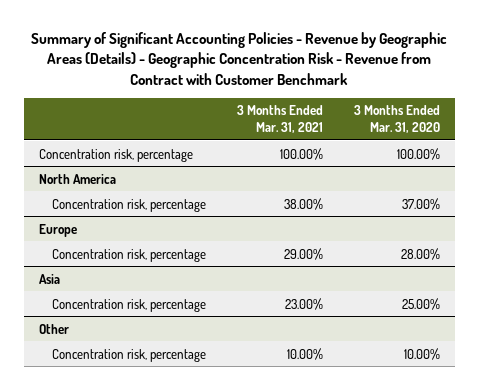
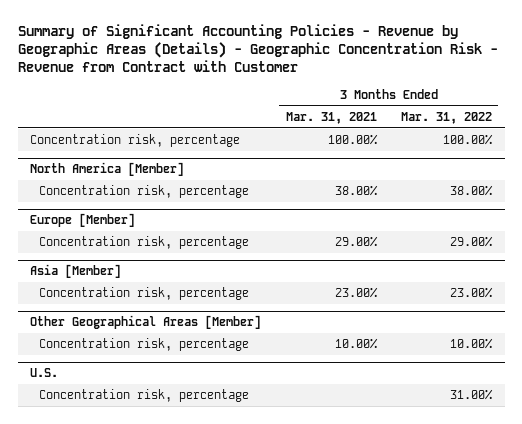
[31,31,448,85] Summary of Significant Accounting Policies - Revenue by Geographic Areas (Details) - Geographic Concentration Risk - Revenue from Contract with Customer Benchmark -> [17,23,498,72] Summary of Significant Accounting Policies - Revenue by Geographic Areas (Details) - Geographic Concentration Risk - Revenue from Contract with Customer
[353,105,440,133] 3 Months Ended Mar. 31, 2020 -> none
none -> [401,111,493,124] Mar. 31, 2022
[39,173,117,184] North America -> [29,162,184,177] North America [Member]
[39,223,78,237] Europe -> [29,213,135,228] Europe [Member]
[39,273,61,284] Asia -> [29,264,121,279] Asia [Member]
[39,323,70,334] Other -> [29,315,261,330] Other Geographical Areas [Member]
none -> [29,368,58,378] U.S.
none -> [38,389,249,403] Concentration risk, percentage

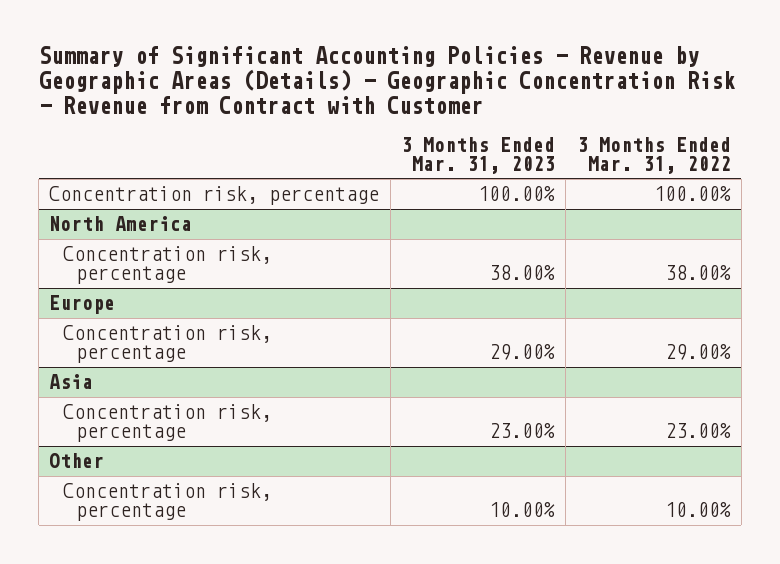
[285,111,377,124] Mar. 31, 2021 -> none
none -> [400,137,555,175] 3 Months Ended Mar. 31, 2023
[29,162,184,177] North America [Member] -> [49,216,193,232] North America
[29,213,135,228] Europe [Member] -> [49,295,116,315] Europe
[29,264,121,279] Asia [Member] -> [49,374,94,390] Asia
[29,315,261,330] Other Geographical Areas [Member] -> [49,453,105,469] Other
[29,368,58,378] U.S. -> none
[38,389,249,403] Concentration risk, percentage -> none

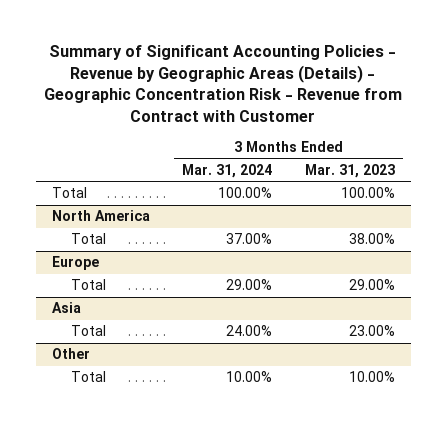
[576,137,731,175] 3 Months Ended Mar. 31, 2022 -> none
none -> [182,163,273,178] Mar. 31, 2024
[49,186,380,206] Concentration risk, percentage -> [52,187,88,199] Total
[62,246,272,285] Concentration risk, percentage -> [70,233,106,245] Total
[62,325,272,364] Concentration risk, percentage -> [70,279,106,291] Total
[62,404,272,443] Concentration risk, percentage -> [70,325,106,337] Total
[62,483,272,522] Concentration risk, percentage -> [70,371,106,383] Total

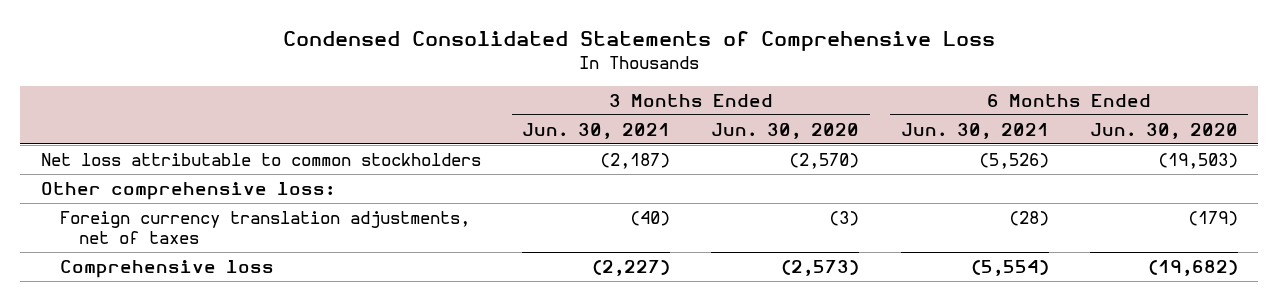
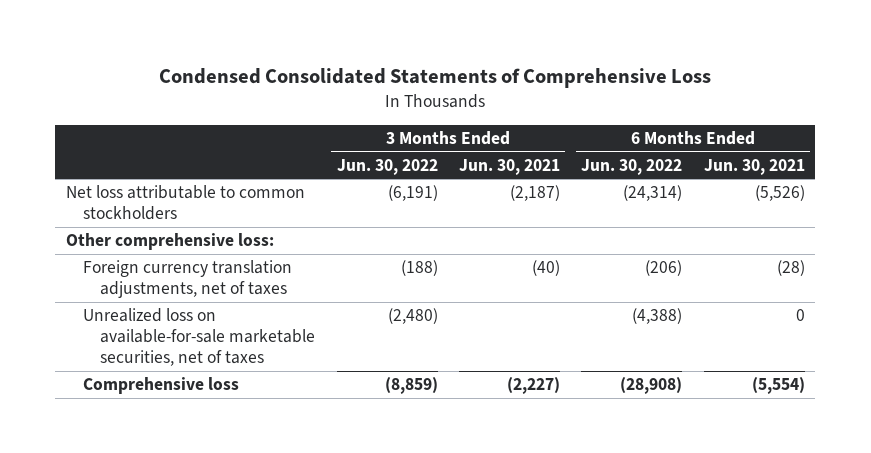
[711,122,860,139] Jun. 30, 2020 -> none
[1089,122,1238,139] Jun. 30, 2020 -> none
none -> [336,158,438,175] Jun. 30, 2022
none -> [581,158,683,175] Jun. 30, 2022
none -> [83,308,316,367] Unrealized loss on available-for-sale marketable securities, net of taxes

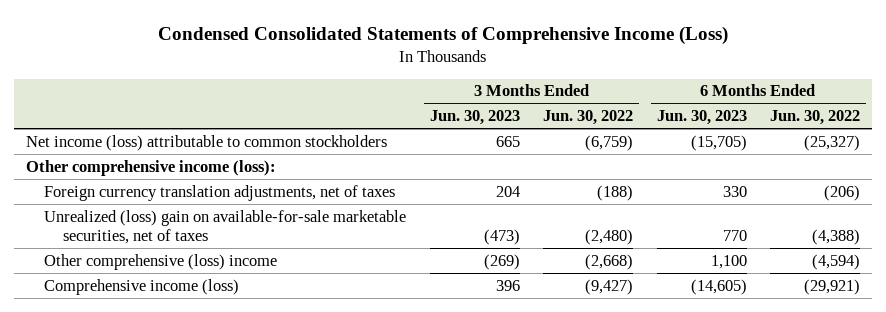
[159,67,712,88] Condensed Consolidated Statements of Comprehensive Loss -> [158,26,729,46] Condensed Consolidated Statements of Comprehensive Income (Loss)
[458,158,560,175] Jun. 30, 2021 -> none
[703,158,805,175] Jun. 30, 2021 -> none
none -> [429,110,520,126] Jun. 30, 2023
none -> [656,110,747,126] Jun. 30, 2023
[66,185,306,221] Net loss attributable to common stockholders -> [26,134,388,151] Net income (loss) attributable to common stockholders
[387,185,438,202] (6,191) -> [585,134,634,151] (6,759)
[623,185,683,202] (24,314) -> [804,134,861,151] (25,327)
[66,233,275,251] Other comprehensive loss: -> [26,159,277,176] Other comprehensive income (loss):
[83,308,316,367] Unrealized loss on available-for-sale marketable securities, net of taxes -> [44,209,407,244] Unrealized (loss) gain on available-for-sale marketable securities, net of taxes
none -> [44,253,278,270] Other comprehensive (loss) income
[83,377,240,395] Comprehensive loss -> [44,278,240,295] Comprehensive income (loss)
[384,377,438,395] (8,859) -> [585,278,634,295] (9,427)
[620,377,683,395] (28,908) -> [804,278,861,295] (29,921)

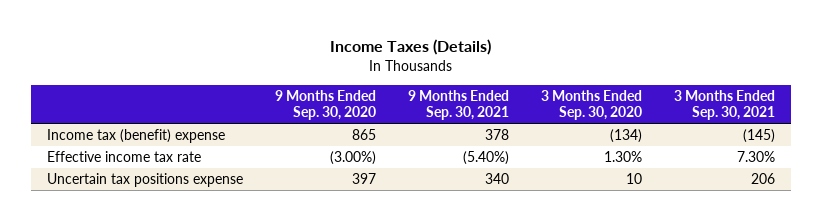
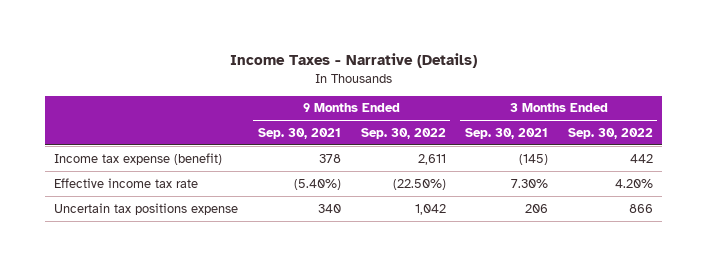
[330,39,492,56] Income Taxes (Details) -> [229,52,477,68] Income Taxes - Narrative (Details)
[274,89,376,121] 9 Months Ended Sep. 30, 2020 -> none
[541,89,643,121] 3 Months Ended Sep. 30, 2020 -> none
none -> [360,127,446,139] Sep. 30, 2022
none -> [567,127,653,139] Sep. 30, 2022
[46,128,225,143] Income tax (benefit) expense -> [54,152,223,165] Income tax expense (benefit)

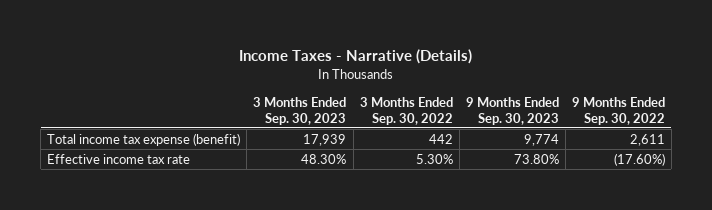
[257,127,341,139] Sep. 30, 2021 -> none
[465,127,549,139] Sep. 30, 2021 -> none
none -> [253,96,347,125] 3 Months Ended Sep. 30, 2023
none -> [465,96,559,125] 9 Months Ended Sep. 30, 2023
[54,202,239,215] Uncertain tax positions expense -> none
[54,152,223,165] Income tax expense (benefit) -> [47,132,241,146] Total income tax expense (benefit)
[392,178,446,190] (22.50%) -> [613,152,665,166] (17.60%)
[614,178,653,188] 4.20% -> [415,153,453,164] 5.30%

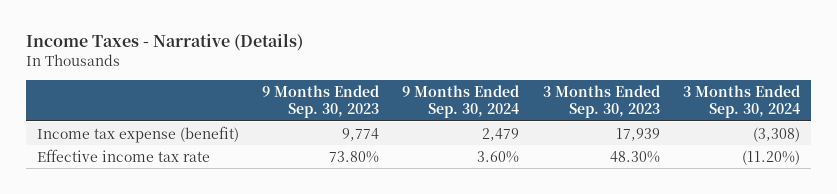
[359,96,453,125] 3 Months Ended Sep. 30, 2022 -> none
[571,96,665,125] 9 Months Ended Sep. 30, 2022 -> none
none -> [402,84,520,119] 9 Months Ended Sep. 30, 2024
none -> [682,84,800,119] 3 Months Ended Sep. 30, 2024
[47,132,241,146] Total income tax expense (benefit) -> [37,125,240,143] Income tax expense (benefit)

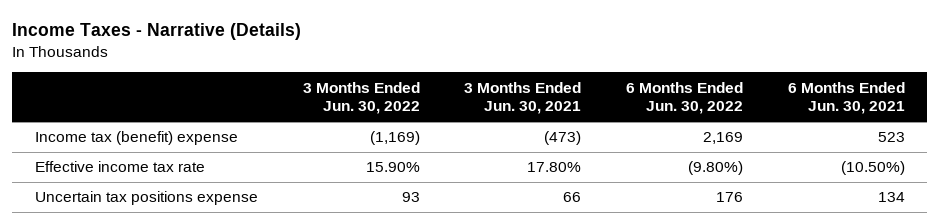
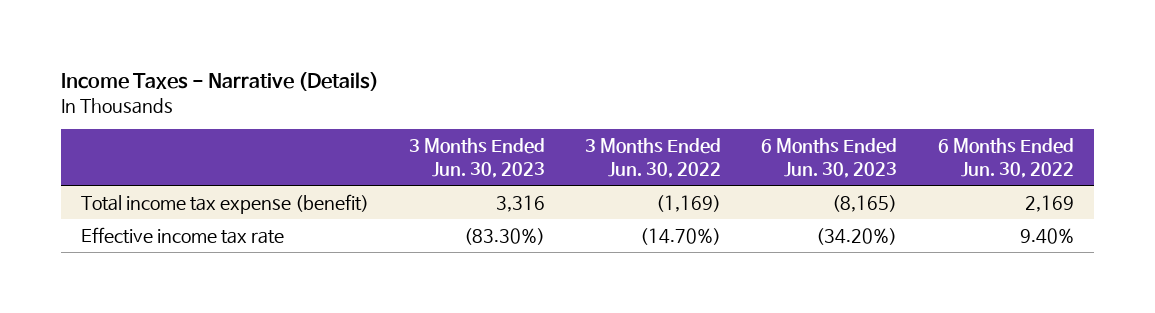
[464,81,582,115] 3 Months Ended Jun. 30, 2021 -> none
[787,81,905,115] 6 Months Ended Jun. 30, 2021 -> none
none -> [409,138,546,179] 3 Months Ended Jun. 30, 2023
none -> [761,138,898,179] 6 Months Ended Jun. 30, 2023
[34,191,258,206] Uncertain tax positions expense -> none
[34,131,238,146] Income tax (benefit) expense -> [81,193,370,214] Total income tax expense (benefit)
[365,162,420,173] 15.90% -> [640,227,722,245] (14.70%)
[688,161,744,176] (9.80%) -> [1019,227,1074,244] 9.40%

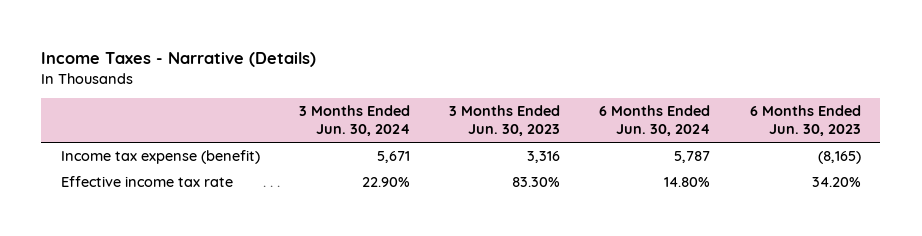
[585,138,722,179] 3 Months Ended Jun. 30, 2022 -> none
[937,138,1074,179] 6 Months Ended Jun. 30, 2022 -> none
none -> [299,105,411,137] 3 Months Ended Jun. 30, 2024
none -> [599,105,711,137] 6 Months Ended Jun. 30, 2024
[81,193,370,214] Total income tax expense (benefit) -> [61,150,261,165] Income tax expense (benefit)
[464,227,546,245] (83.30%) -> [512,177,561,188] 83.30%
[816,227,898,245] (34.20%) -> [811,177,861,188] 34.20%

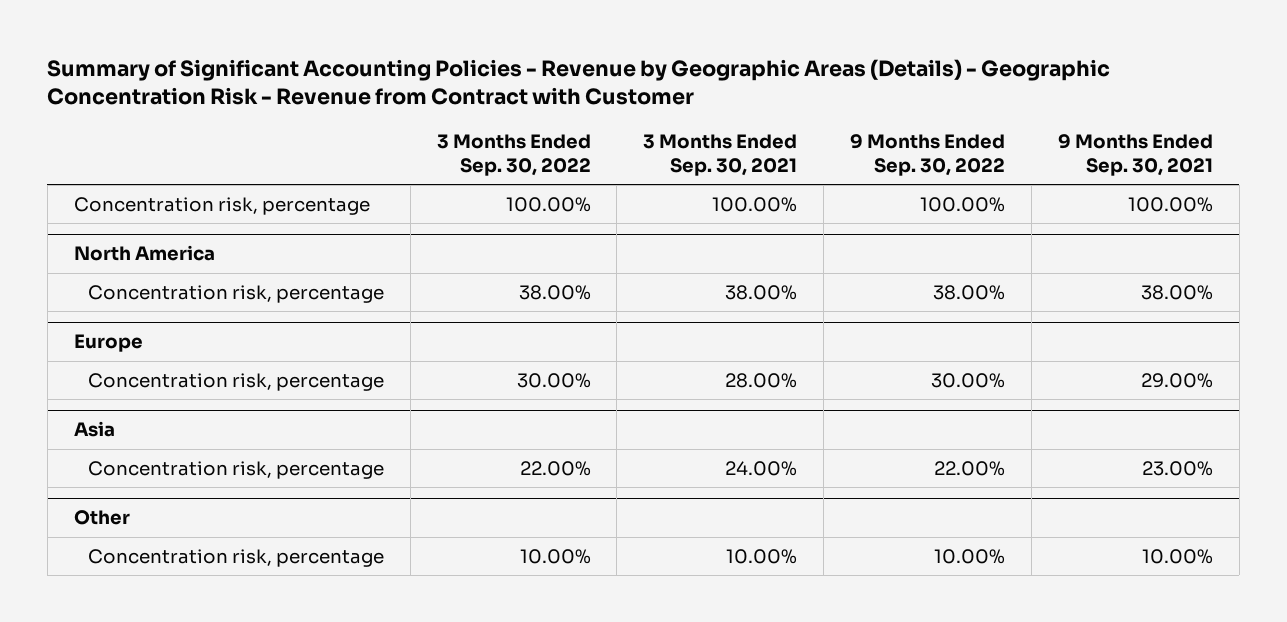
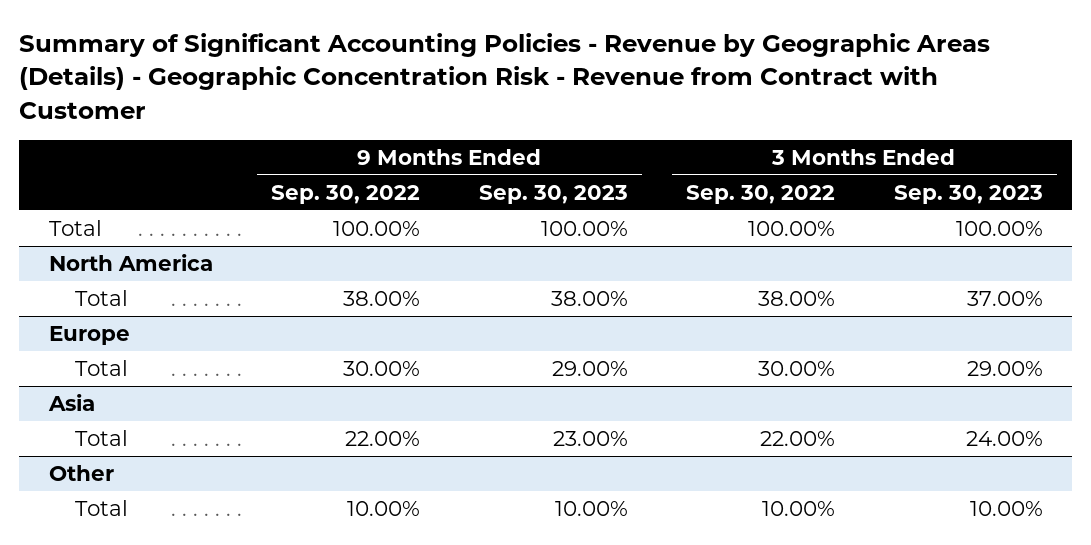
[643,134,798,176] 3 Months Ended Sep. 30, 2021 -> none
[1057,134,1213,176] 9 Months Ended Sep. 30, 2021 -> none
none -> [478,184,628,204] Sep. 30, 2023
none -> [893,184,1043,204] Sep. 30, 2023
[73,196,370,215] Concentration risk, percentage -> [48,219,102,236] Total
[87,284,384,303] Concentration risk, percentage -> [75,289,129,306] Total
[87,372,384,391] Concentration risk, percentage -> [75,359,129,376] Total
[87,460,384,479] Concentration risk, percentage -> [75,429,129,446] Total
[87,548,384,567] Concentration risk, percentage -> [75,499,129,516] Total

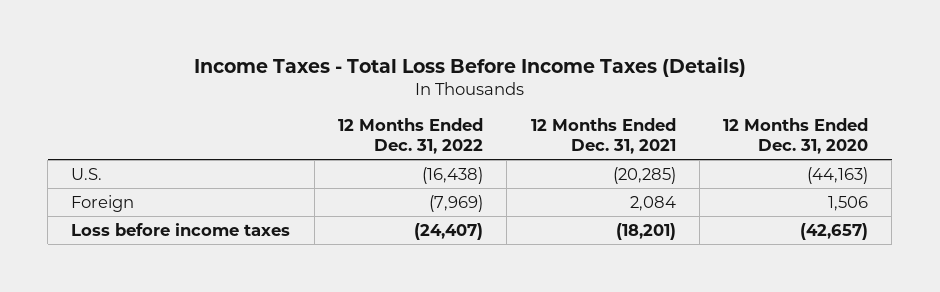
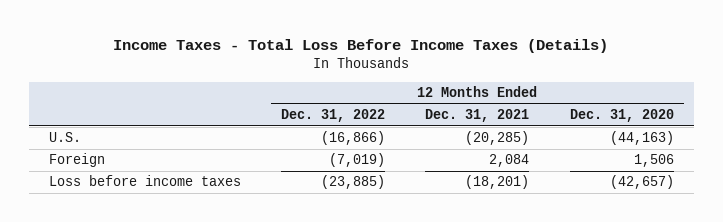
[421,166,483,184] (16,438) -> [321,131,386,146] (16,866)
[428,194,483,212] (7,969) -> [329,153,386,168] (7,019)
[413,222,483,240] (24,407) -> [321,175,386,190] (23,885)

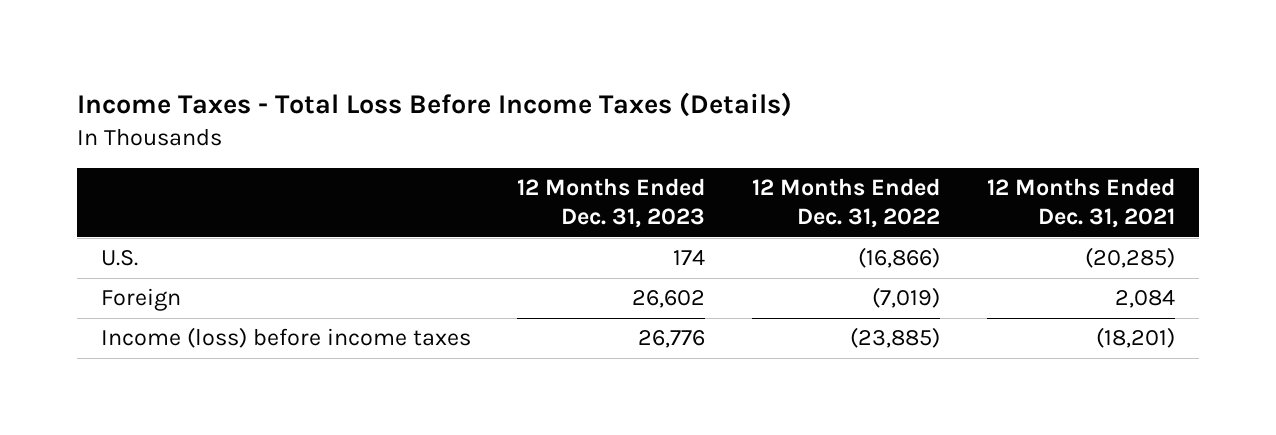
[569,109,674,123] Dec. 31, 2020 -> none
none -> [517,178,706,229] 12 Months Ended Dec. 31, 2023
[49,175,242,187] Loss before income taxes -> [100,327,471,349] Income (loss) before income taxes

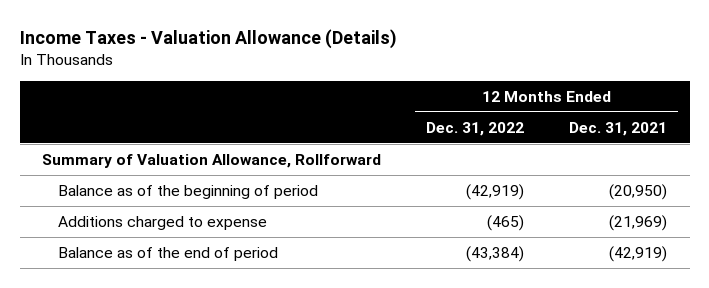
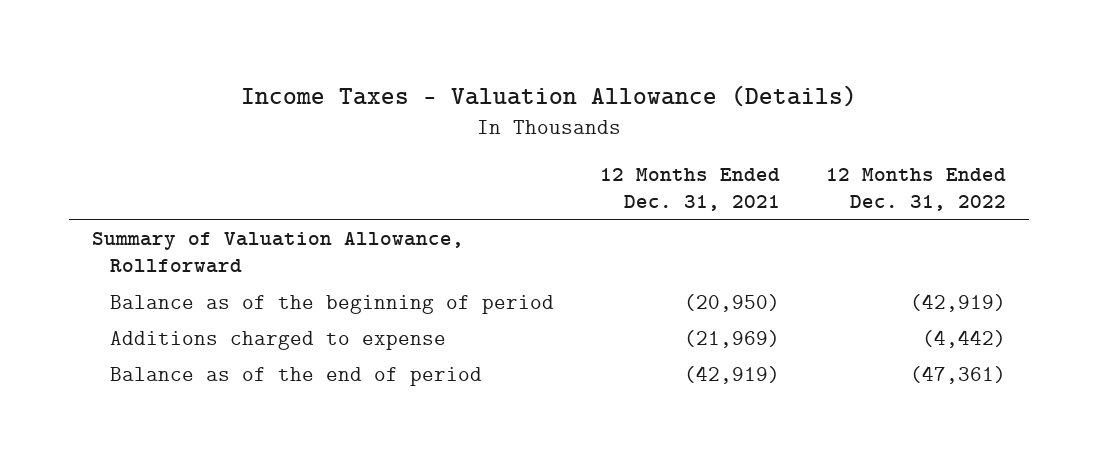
[487,215,525,232] (465) -> [921,329,1006,348] (4,442)
[466,246,525,263] (43,384) -> [909,365,1006,384] (47,361)

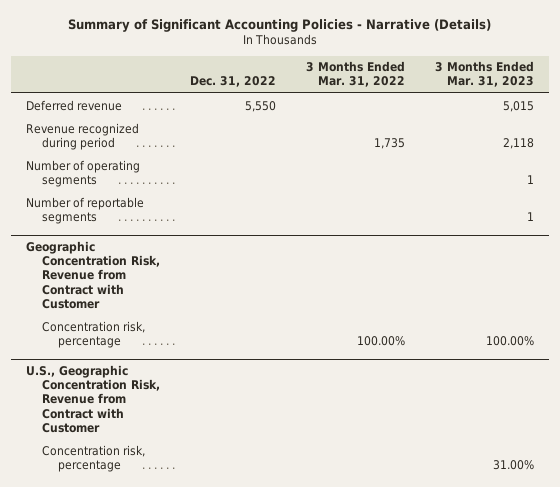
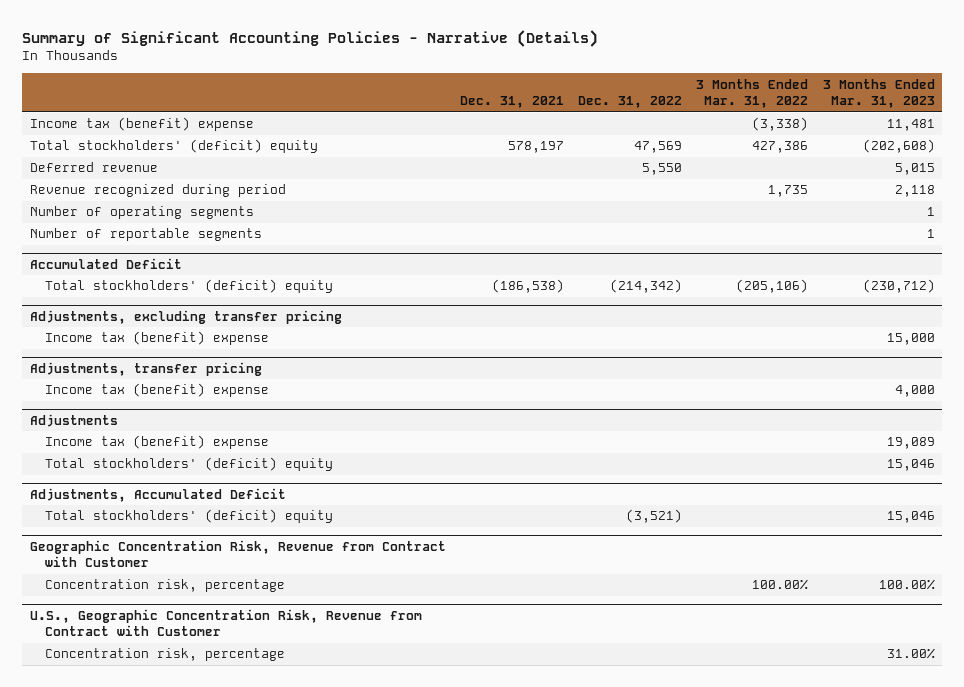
none -> [459,96,564,109] Dec. 31, 2021
none -> [29,117,254,132] Income tax (benefit) expense
none -> [29,139,318,154] Total stockholders' (deficit) equity
none -> [29,257,182,269] Accumulated Deficit
none -> [45,279,334,294] Total stockholders' (deficit) equity
none -> [29,309,342,324] Adjustments, excluding transfer pricing
none -> [45,331,270,346] Income tax (benefit) expense
none -> [29,361,262,376] Adjustments, transfer pricing
none -> [45,383,270,398] Income tax (benefit) expense
none -> [29,413,118,427] Adjustments
none -> [45,435,270,450] Income tax (benefit) expense
none -> [45,457,334,472] Total stockholders' (deficit) equity
none -> [29,487,286,502] Adjustments, Accumulated Deficit
none -> [45,509,334,524] Total stockholders' (deficit) equity

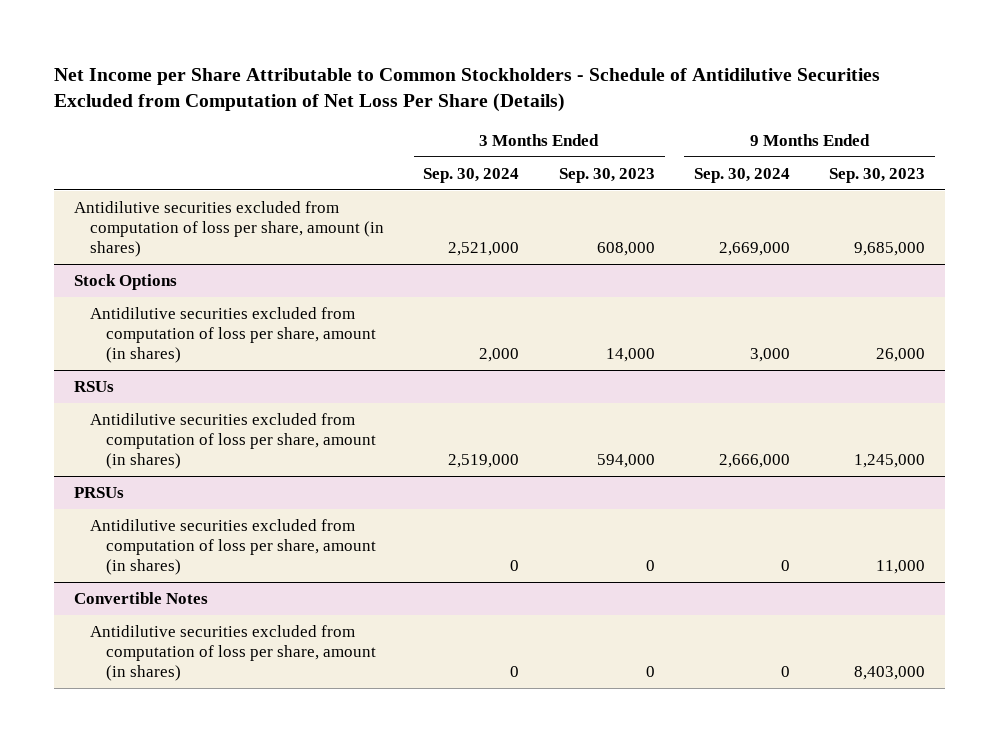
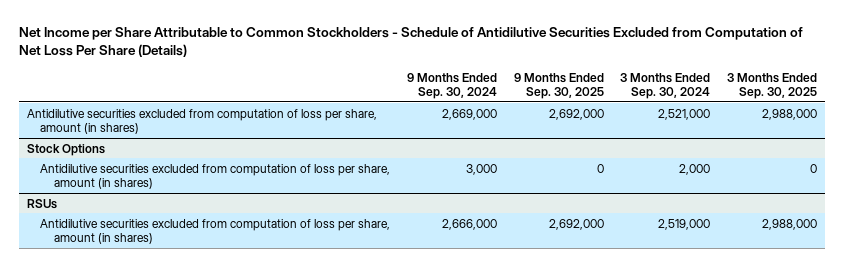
[558,167,655,183] Sep. 30, 2023 -> none
[829,167,926,183] Sep. 30, 2023 -> none
none -> [513,72,604,99] 9 Months Ended Sep. 30, 2025
none -> [726,72,817,99] 3 Months Ended Sep. 30, 2025
[74,486,125,498] PRSUs -> none
[90,518,377,576] Antidilutive securities excluded from computation of loss per share, amount (in shares) -> none
[74,591,209,604] Convertible Notes -> none
[90,624,377,682] Antidilutive securities excluded from computation of loss per share, amount (in shares) -> none

